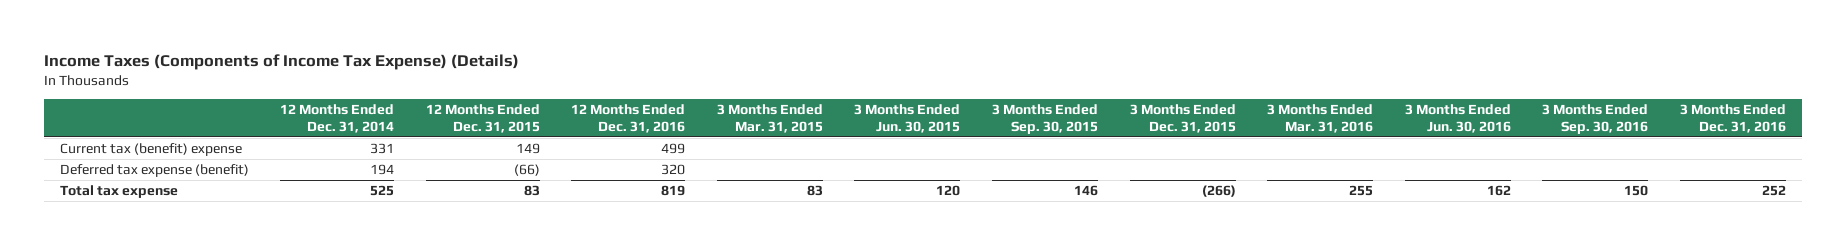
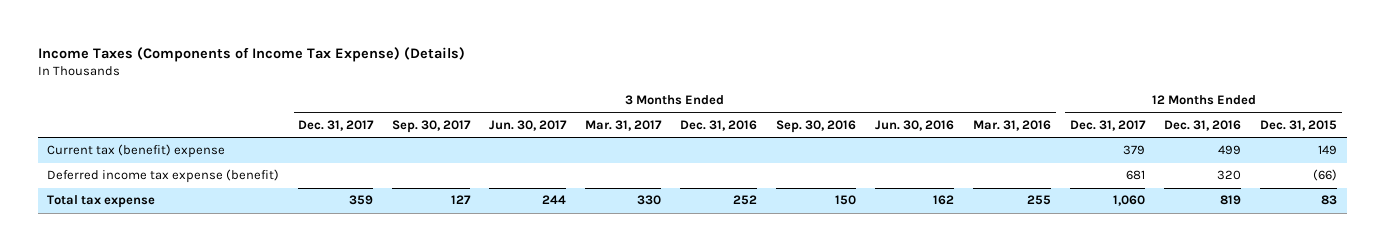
[280,104,395,133] 12 Months Ended Dec. 31, 2014 -> none
[716,104,823,133] 3 Months Ended Mar. 31, 2015 -> none
[854,104,961,133] 3 Months Ended Jun. 30, 2015 -> none
[992,104,1099,134] 3 Months Ended Sep. 30, 2015 -> none
[1129,104,1236,133] 3 Months Ended Dec. 31, 2015 -> none
none -> [298,119,375,131] Dec. 31, 2017
none -> [392,119,472,133] Sep. 30, 2017
none -> [489,119,568,131] Jun. 30, 2017
none -> [585,119,663,131] Mar. 31, 2017
none -> [1070,119,1147,131] Dec. 31, 2017
[59,164,249,178] Deferred tax expense (benefit) -> [47,169,280,184] Deferred income tax expense (benefit)

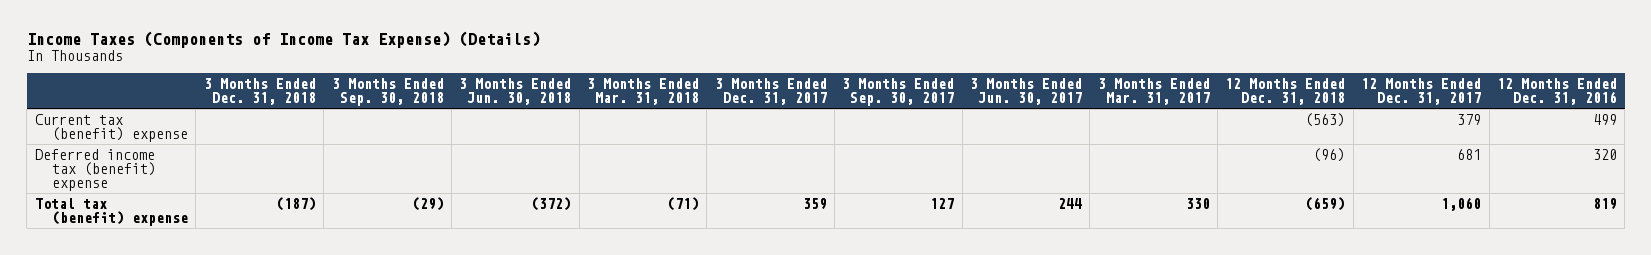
[680,119,758,131] Dec. 31, 2016 -> none
[776,119,857,133] Sep. 30, 2016 -> none
[875,119,955,131] Jun. 30, 2016 -> none
[973,119,1052,131] Mar. 31, 2016 -> none
[1260,119,1338,131] Dec. 31, 2015 -> none
none -> [203,78,316,106] 3 Months Ended Dec. 31, 2018
none -> [331,78,444,107] 3 Months Ended Sep. 30, 2018
none -> [459,78,572,106] 3 Months Ended Jun. 30, 2018
none -> [586,78,699,106] 3 Months Ended Mar. 31, 2018
none -> [1225,78,1346,106] 12 Months Ended Dec. 31, 2018
[47,169,280,184] Deferred income tax expense (benefit) -> [34,148,157,191] Deferred income tax (benefit) expense
[47,195,156,209] Total tax expense -> [34,197,189,226] Total tax (benefit) expense

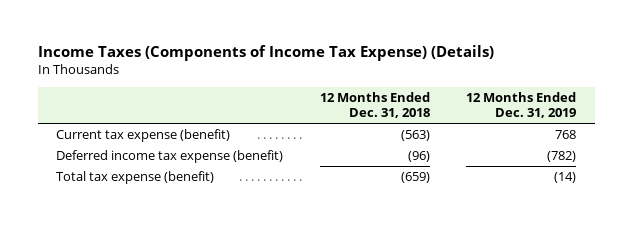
[203,78,316,106] 3 Months Ended Dec. 31, 2018 -> none
[331,78,444,107] 3 Months Ended Sep. 30, 2018 -> none
[459,78,572,106] 3 Months Ended Jun. 30, 2018 -> none
[586,78,699,106] 3 Months Ended Mar. 31, 2018 -> none
[714,78,827,106] 3 Months Ended Dec. 31, 2017 -> none
[842,78,955,107] 3 Months Ended Sep. 30, 2017 -> none
[970,78,1083,106] 3 Months Ended Jun. 30, 2017 -> none
[1097,78,1210,106] 3 Months Ended Mar. 31, 2017 -> none
[1361,78,1482,106] 12 Months Ended Dec. 31, 2017 -> none
[1496,78,1617,106] 12 Months Ended Dec. 31, 2016 -> none
none -> [466,91,577,119] 12 Months Ended Dec. 31, 2019
[34,113,189,142] Current tax (benefit) expense -> [56,128,231,142] Current tax expense (benefit)
[34,148,157,191] Deferred income tax (benefit) expense -> [56,149,284,163] Deferred income tax expense (benefit)
[34,197,189,226] Total tax (benefit) expense -> [56,170,215,184] Total tax expense (benefit)

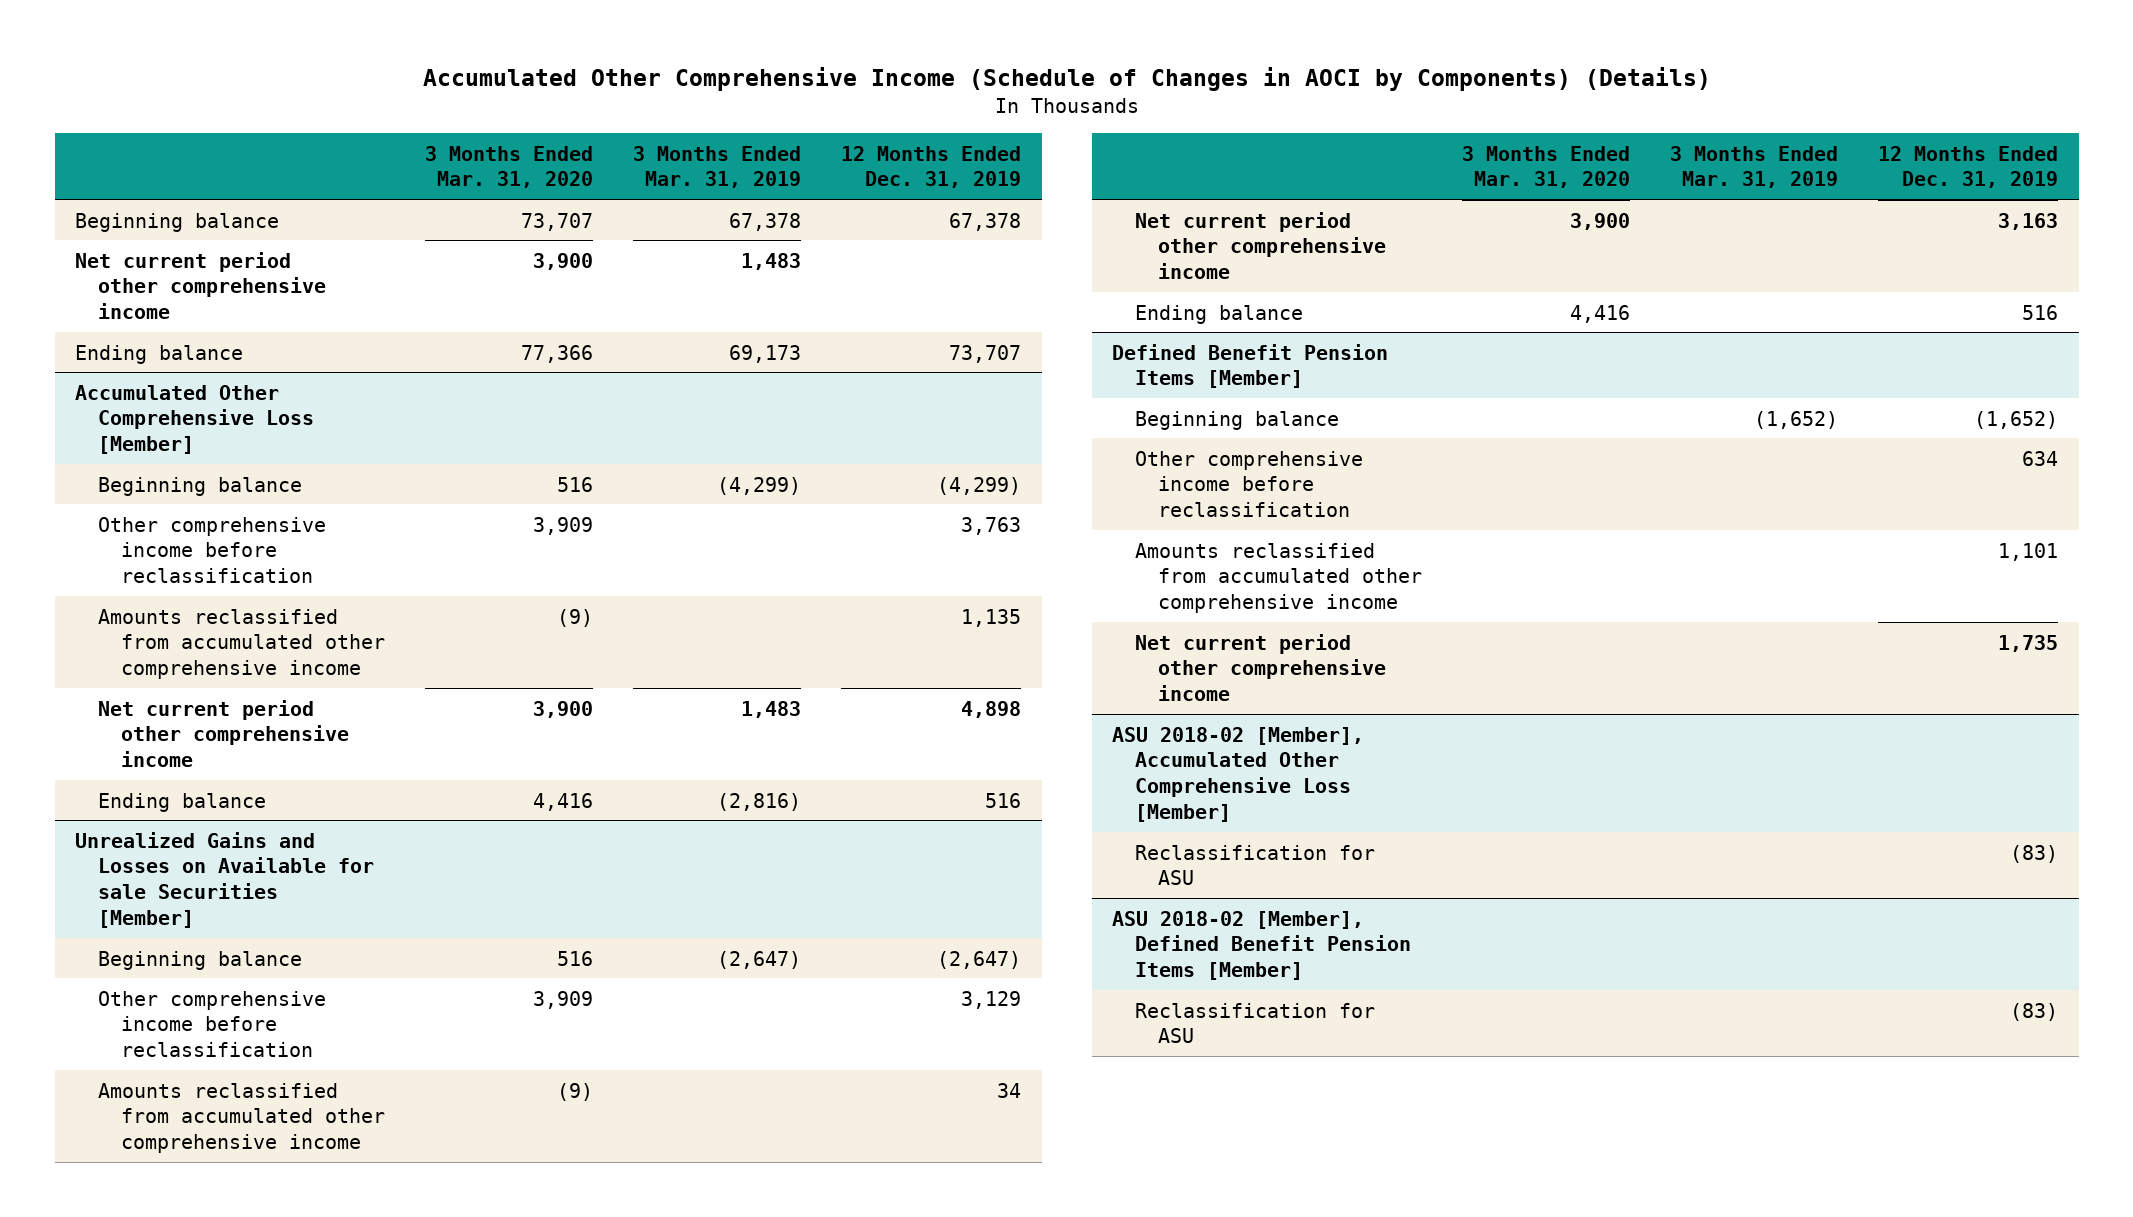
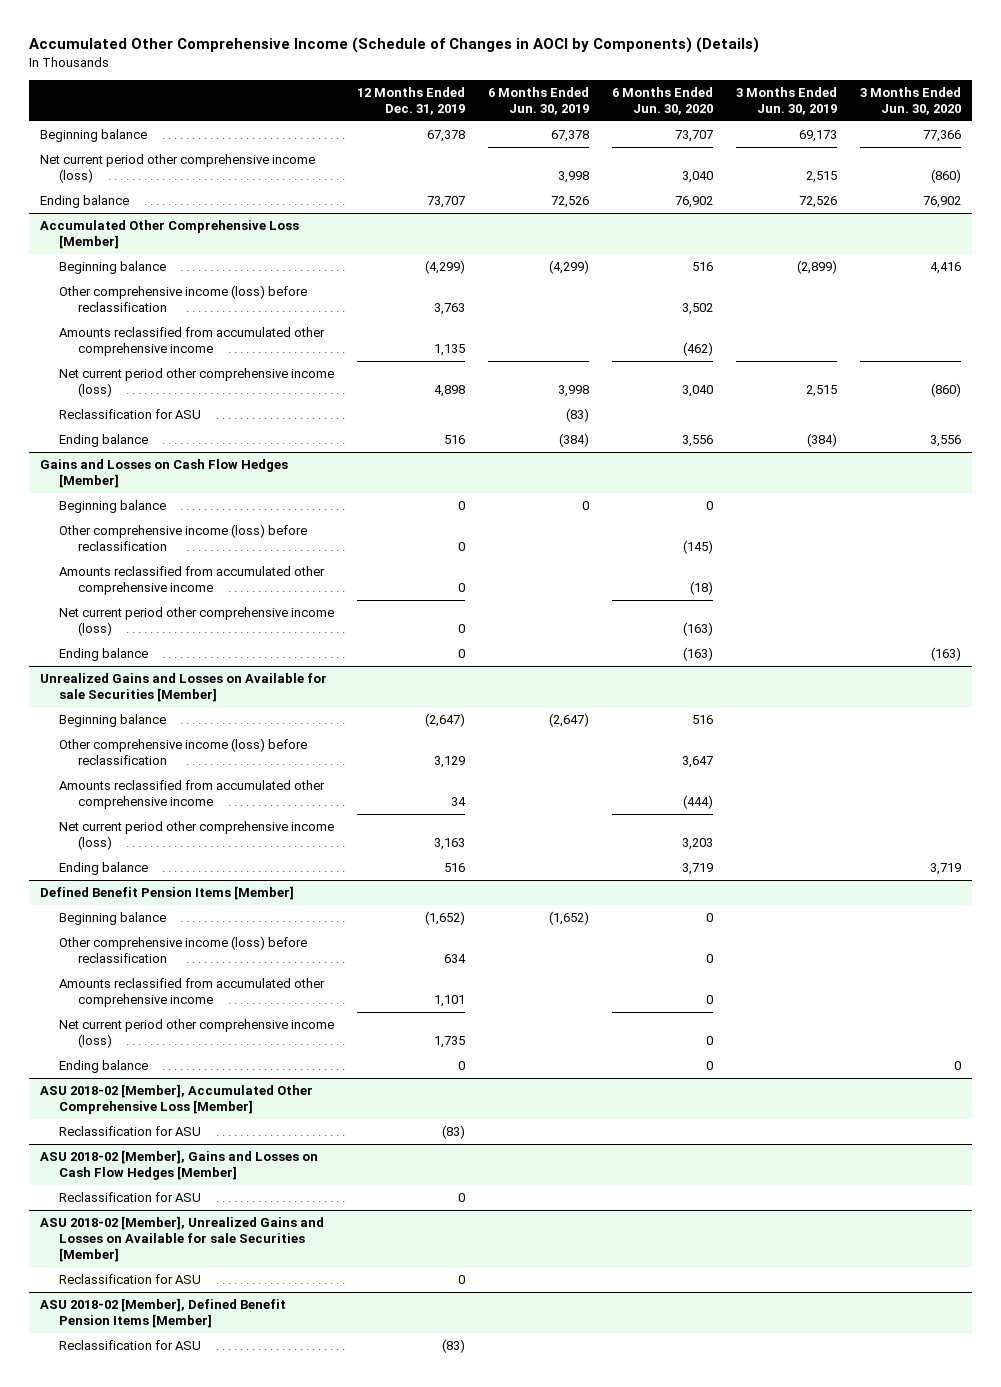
[424,145,593,189] 3 Months Ended Mar. 31, 2020 -> none
[633,145,802,189] 3 Months Ended Mar. 31, 2019 -> none
none -> [487,87,589,115] 6 Months Ended Jun. 30, 2019
none -> [611,87,713,115] 6 Months Ended Jun. 30, 2020
none -> [735,87,837,115] 3 Months Ended Jun. 30, 2019
none -> [859,87,961,115] 3 Months Ended Jun. 30, 2020
[74,251,326,319] Net current period other comprehensive income -> [40,154,316,184] Net current period other comprehensive income (loss)
[97,516,326,583] Other comprehensive income before reclassification -> [58,285,307,313] Other comprehensive income (loss) before reclassification
[97,699,349,767] Net current period other comprehensive income -> [58,368,334,398] Net current period other comprehensive income (loss)
none -> [58,409,201,420] Reclassification for ASU
none -> [40,459,289,489] Gains and Losses on Cash Flow Hedges [Member]
none -> [58,500,166,514] Beginning balance
none -> [58,524,307,552] Other comprehensive income (loss) before reclassification
none -> [58,566,325,596] Amounts reclassified from accumulated other comprehensive income
none -> [58,607,334,637] Net current period other comprehensive income (loss)
none -> [58,648,148,662] Ending balance
[97,990,326,1057] Other comprehensive income before reclassification -> [58,738,307,766] Other comprehensive income (loss) before reclassification
[1134,211,1386,279] Net current period other comprehensive income -> [58,821,334,851] Net current period other comprehensive income (loss)
[1134,450,1363,517] Other comprehensive income before reclassification -> [58,936,307,964] Other comprehensive income (loss) before reclassification
[1134,633,1386,701] Net current period other comprehensive income -> [58,1019,334,1049] Net current period other comprehensive income (loss)
none -> [58,1060,148,1074] Ending balance
none -> [40,1150,319,1181] ASU 2018-02 [Member], Gains and Losses on Cash Flow Hedges [Member]
none -> [58,1192,201,1203] Reclassification for ASU
none -> [40,1216,325,1262] ASU 2018-02 [Member], Unrealized Gains and Losses on Available for sale Securities [Member]
none -> [58,1274,201,1285] Reclassification for ASU

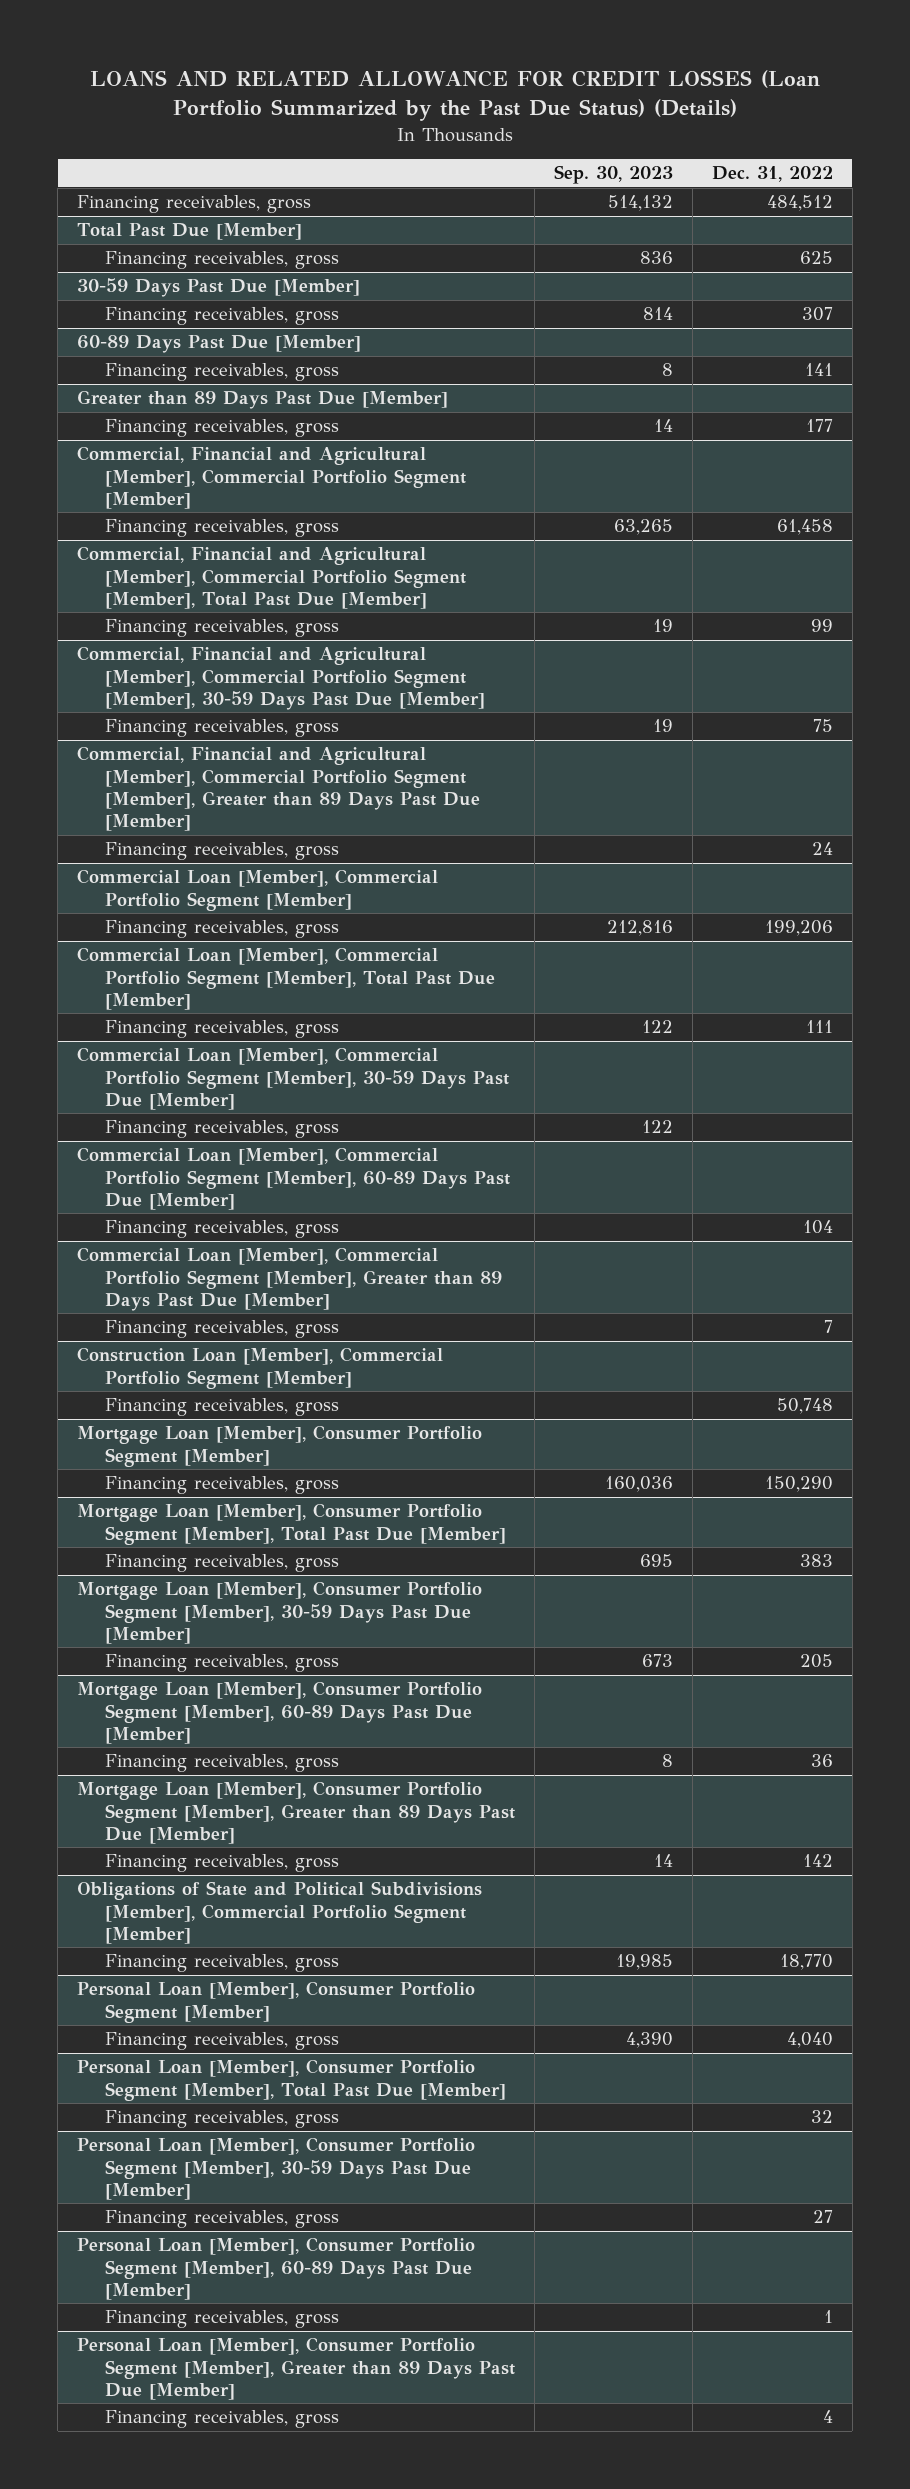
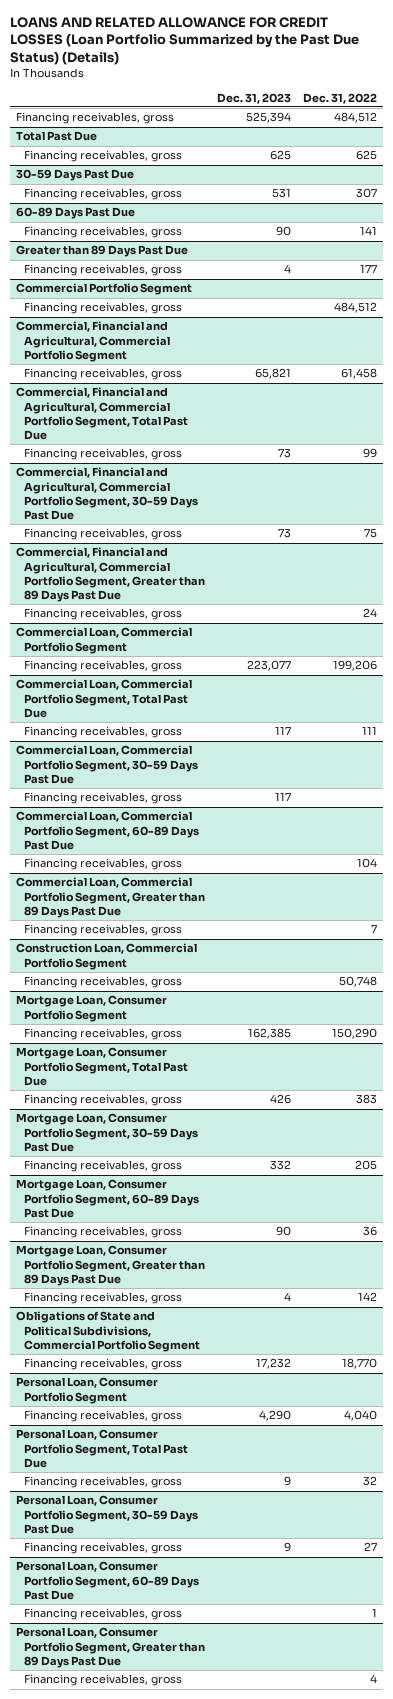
[553,165,673,185] Sep. 30, 2023 -> none
none -> [217,92,292,104] Dec. 31, 2023
[77,223,303,241] Total Past Due [Member] -> [15,131,97,142] Total Past Due
[77,278,361,298] 30-59 Days Past Due [Member] -> [15,169,134,182] 30-59 Days Past Due
[77,335,362,354] 60-89 Days Past Due [Member] -> [15,207,135,220] 60-89 Days Past Due
[77,390,449,410] Greater than 89 Days Past Due [Member] -> [15,245,188,258] Greater than 89 Days Past Due
none -> [15,283,192,296] Commercial Portfolio Segment
none -> [23,302,182,315] Financing receivables, gross
[77,446,466,510] Commercial, Financial and Agricultural [Member], Commercial Portfolio Segment [Member] -> [15,321,170,362] Commercial, Financial and Agricultural, Commercial Portfolio Segment
[77,546,466,610] Commercial, Financial and Agricultural [Member], Commercial Portfolio Segment [Member], Total Past Due [Member] -> [15,387,188,441] Commercial, Financial and Agricultural, Commercial Portfolio Segment, Total Past Due
[77,646,485,711] Commercial, Financial and Agricultural [Member], Commercial Portfolio Segment [Member], 30-59 Days Past Due [Member] -> [15,467,198,521] Commercial, Financial and Agricultural, Commercial Portfolio Segment, 30-59 Days Past Due
[77,746,480,832] Commercial, Financial and Agricultural [Member], Commercial Portfolio Segment [Member], Greater than 89 Days Past Due [Member] -> [15,547,205,603] Commercial, Financial and Agricultural, Commercial Portfolio Segment, Greater than 89 Days Past Due
[77,869,439,911] Commercial Loan [Member], Commercial Portfolio Segment [Member] -> [15,627,192,654] Commercial Loan, Commercial Portfolio Segment
[77,947,495,1011] Commercial Loan [Member], Commercial Portfolio Segment [Member], Total Past Due [Member] -> [15,679,192,718] Commercial Loan, Commercial Portfolio Segment, Total Past Due
[77,1047,509,1111] Commercial Loan [Member], Commercial Portfolio Segment [Member], 30-59 Days Past Due [Member] -> [15,745,198,784] Commercial Loan, Commercial Portfolio Segment, 30-59 Days Past Due
[77,1147,510,1211] Commercial Loan [Member], Commercial Portfolio Segment [Member], 60-89 Days Past Due [Member] -> [15,811,199,850] Commercial Loan, Commercial Portfolio Segment, 60-89 Days Past Due
[77,1247,502,1312] Commercial Loan [Member], Commercial Portfolio Segment [Member], Greater than 89 Days Past Due [Member] -> [15,877,205,918] Commercial Loan, Commercial Portfolio Segment, Greater than 89 Days Past Due
[77,1347,444,1389] Construction Loan [Member], Commercial Portfolio Segment [Member] -> [15,943,197,970] Construction Loan, Commercial Portfolio Segment
[77,1425,483,1467] Mortgage Loan [Member], Consumer Portfolio Segment [Member] -> [15,995,167,1022] Mortgage Loan, Consumer Portfolio Segment
[77,1503,506,1545] Mortgage Loan [Member], Consumer Portfolio Segment [Member], Total Past Due [Member] -> [15,1047,188,1086] Mortgage Loan, Consumer Portfolio Segment, Total Past Due
[77,1581,483,1645] Mortgage Loan [Member], Consumer Portfolio Segment [Member], 30-59 Days Past Due [Member] -> [15,1113,198,1152] Mortgage Loan, Consumer Portfolio Segment, 30-59 Days Past Due
[77,1681,483,1745] Mortgage Loan [Member], Consumer Portfolio Segment [Member], 60-89 Days Past Due [Member] -> [15,1179,199,1218] Mortgage Loan, Consumer Portfolio Segment, 60-89 Days Past Due
[77,1781,515,1845] Mortgage Loan [Member], Consumer Portfolio Segment [Member], Greater than 89 Days Past Due [Member] -> [15,1245,205,1286] Mortgage Loan, Consumer Portfolio Segment, Greater than 89 Days Past Due
[77,1881,483,1945] Obligations of State and Political Subdivisions [Member], Commercial Portfolio Segment [Member] -> [15,1311,200,1352] Obligations of State and Political Subdivisions, Commercial Portfolio Segment
[77,1981,476,2023] Personal Loan [Member], Consumer Portfolio Segment [Member] -> [15,1377,158,1404] Personal Loan, Consumer Portfolio Segment
[77,2059,506,2101] Personal Loan [Member], Consumer Portfolio Segment [Member], Total Past Due [Member] -> [15,1429,188,1468] Personal Loan, Consumer Portfolio Segment, Total Past Due
[77,2137,476,2201] Personal Loan [Member], Consumer Portfolio Segment [Member], 30-59 Days Past Due [Member] -> [15,1495,198,1534] Personal Loan, Consumer Portfolio Segment, 30-59 Days Past Due
[77,2237,476,2301] Personal Loan [Member], Consumer Portfolio Segment [Member], 60-89 Days Past Due [Member] -> [15,1561,199,1600] Personal Loan, Consumer Portfolio Segment, 60-89 Days Past Due
[77,2337,515,2401] Personal Loan [Member], Consumer Portfolio Segment [Member], Greater than 89 Days Past Due [Member] -> [15,1627,205,1668] Personal Loan, Consumer Portfolio Segment, Greater than 89 Days Past Due

